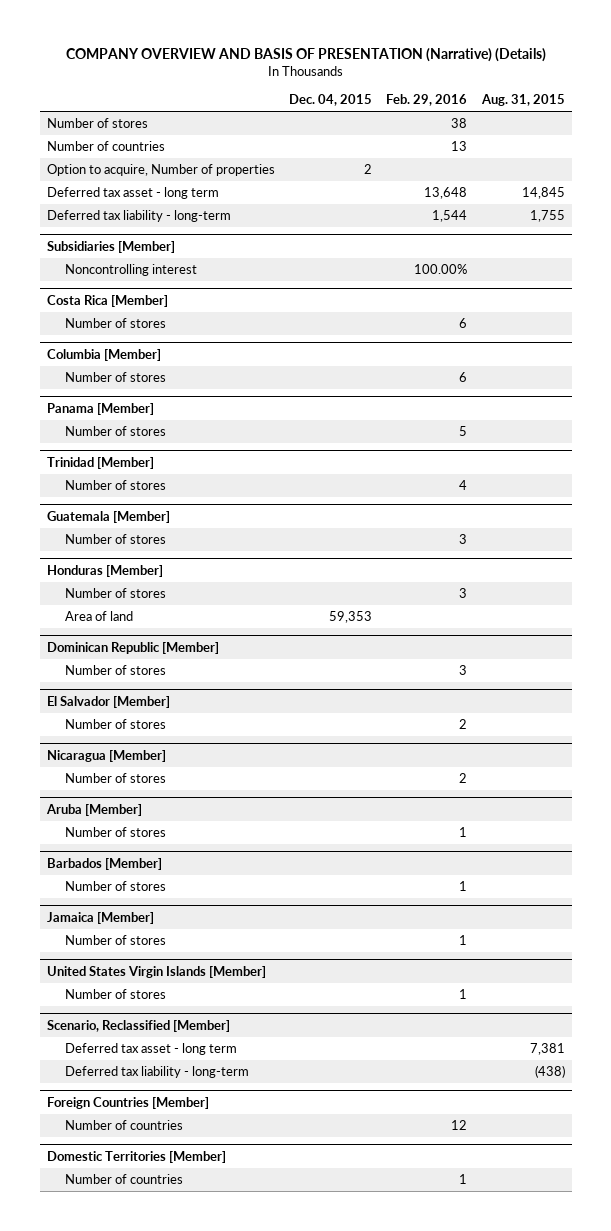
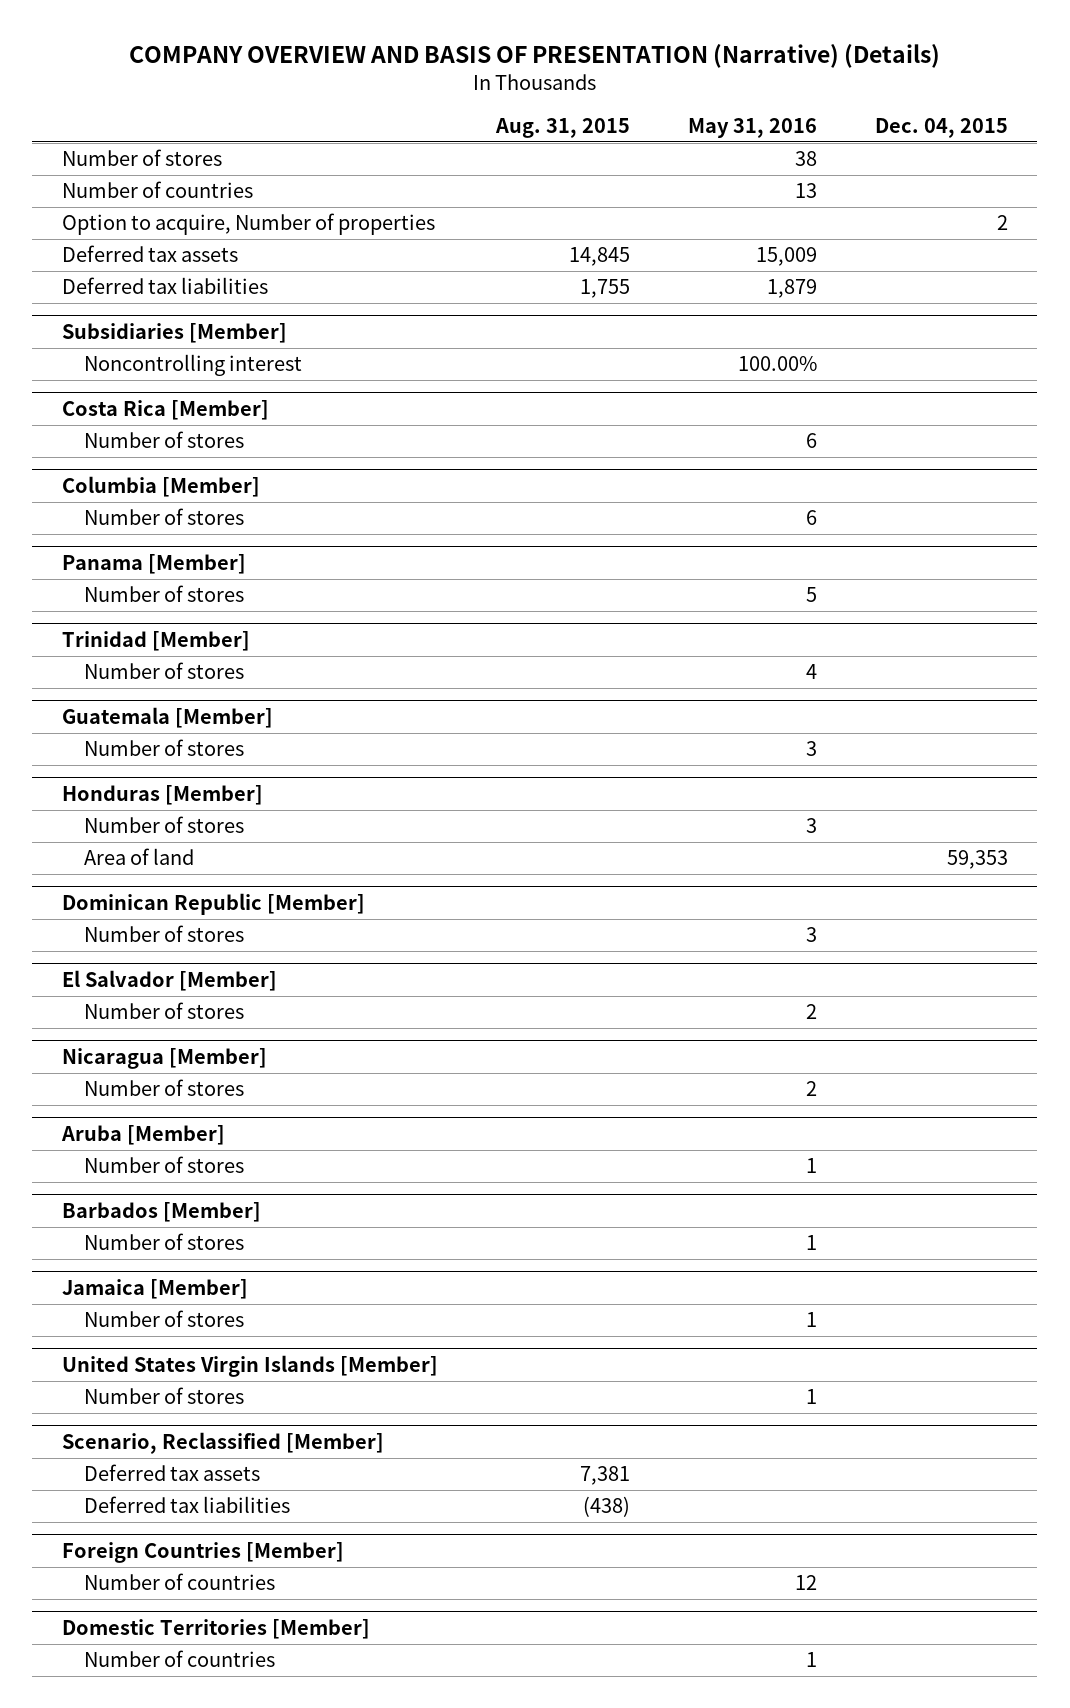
[386,94,468,107] Feb. 29, 2016 -> none
none -> [687,117,817,138] May 31, 2016
[46,187,219,200] Deferred tax asset - long term -> [61,245,238,263] Deferred tax assets
[46,210,231,223] Deferred tax liability - long-term -> [61,277,268,295] Deferred tax liabilities
[65,1043,238,1056] Deferred tax asset - long term -> [84,1464,261,1482] Deferred tax assets
[65,1066,250,1079] Deferred tax liability - long-term -> [84,1496,291,1514] Deferred tax liabilities

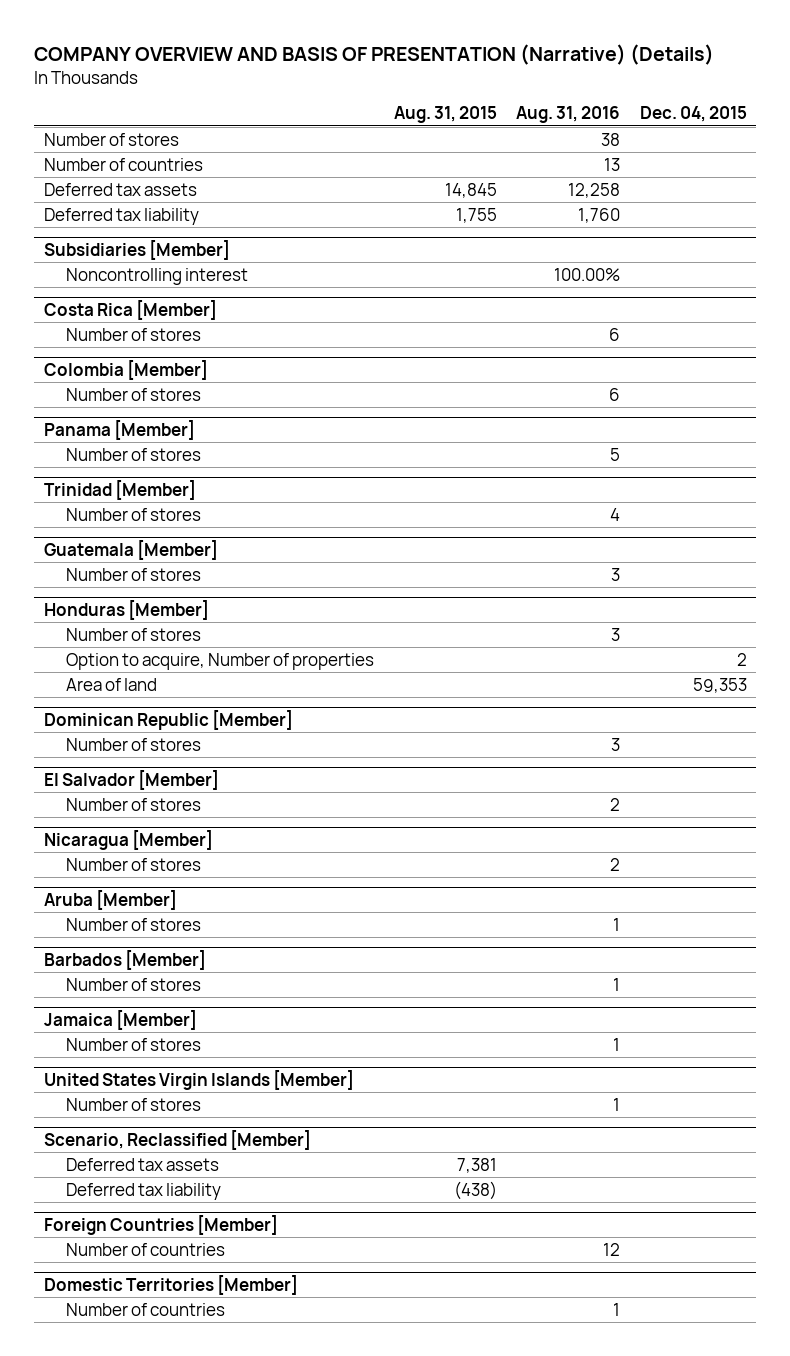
[687,117,817,138] May 31, 2016 -> none
none -> [516,106,621,124] Aug. 31, 2016
[61,213,435,236] Option to acquire, Number of properties -> none
[61,277,268,295] Deferred tax liabilities -> [43,207,199,225] Deferred tax liability
[61,475,260,497] Columbia [Member] -> [43,359,208,380] Colombia [Member]
none -> [66,652,375,670] Option to acquire, Number of properties
[84,1496,291,1514] Deferred tax liabilities -> [66,1182,222,1200] Deferred tax liability

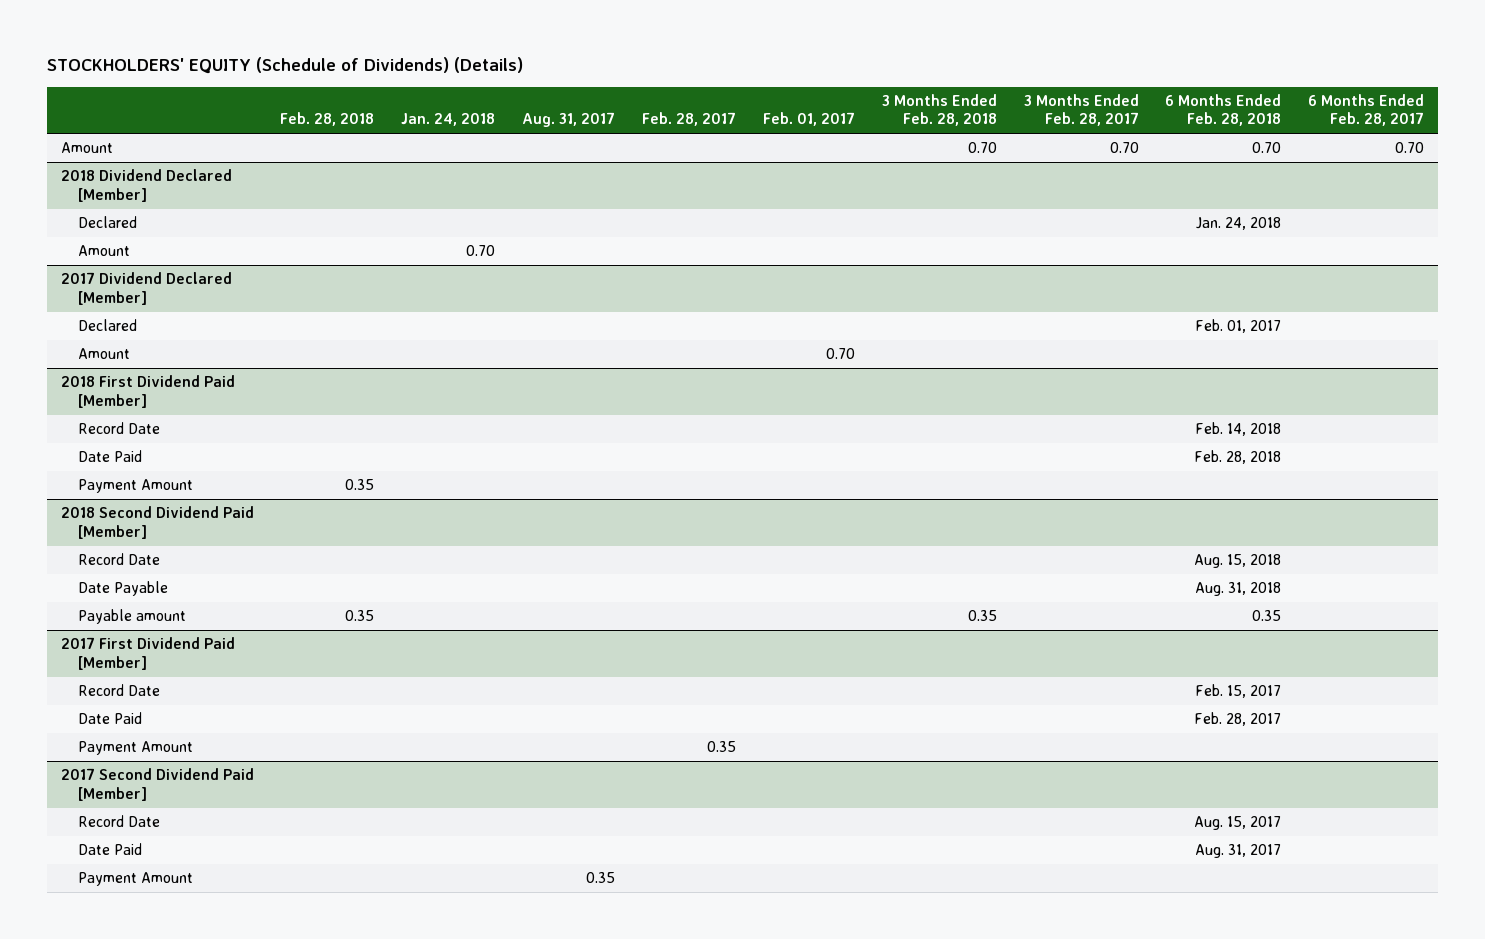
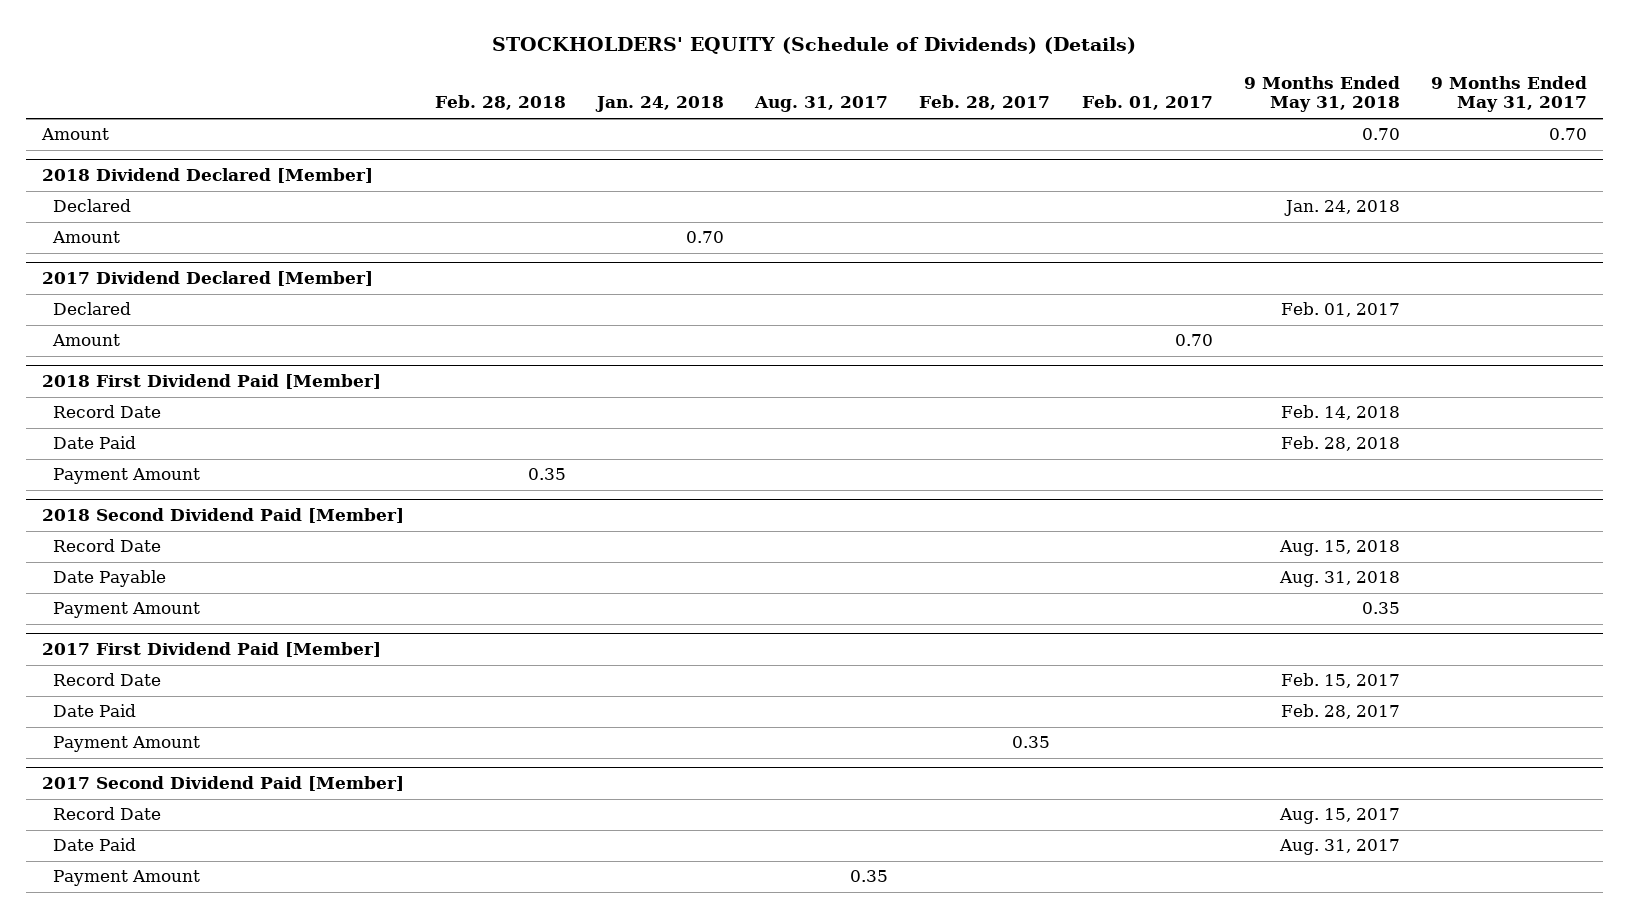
[881,94,997,127] 3 Months Ended Feb. 28, 2018 -> none
[1023,94,1139,127] 3 Months Ended Feb. 28, 2017 -> none
[1165,94,1282,127] 6 Months Ended Feb. 28, 2018 -> none
[1308,94,1425,127] 6 Months Ended Feb. 28, 2017 -> none
none -> [1243,75,1400,113] 9 Months Ended May 31, 2018
none -> [1430,75,1587,113] 9 Months Ended May 31, 2017
[78,609,187,625] Payable amount -> none
none -> [53,602,201,619] Payment Amount

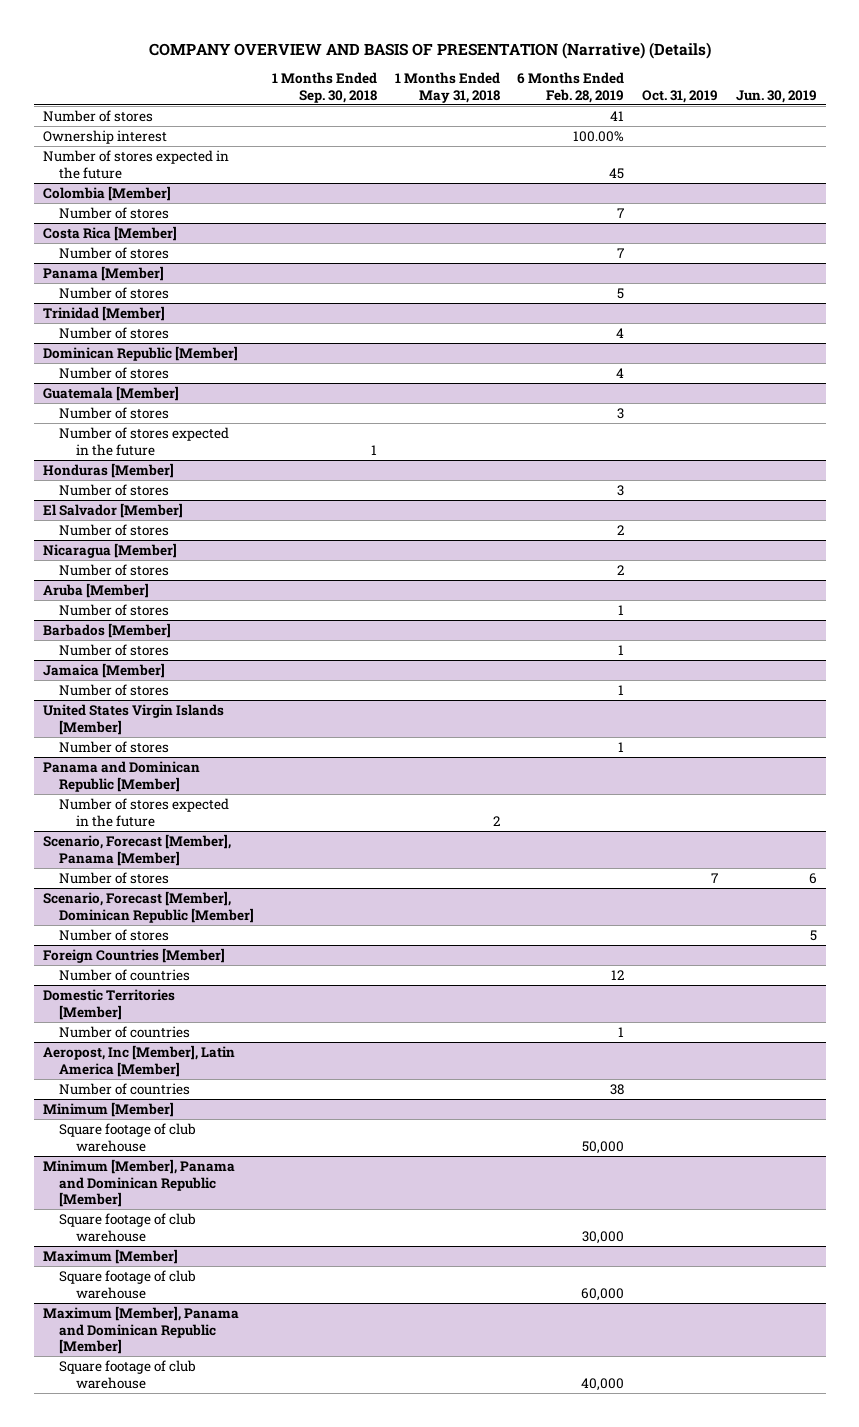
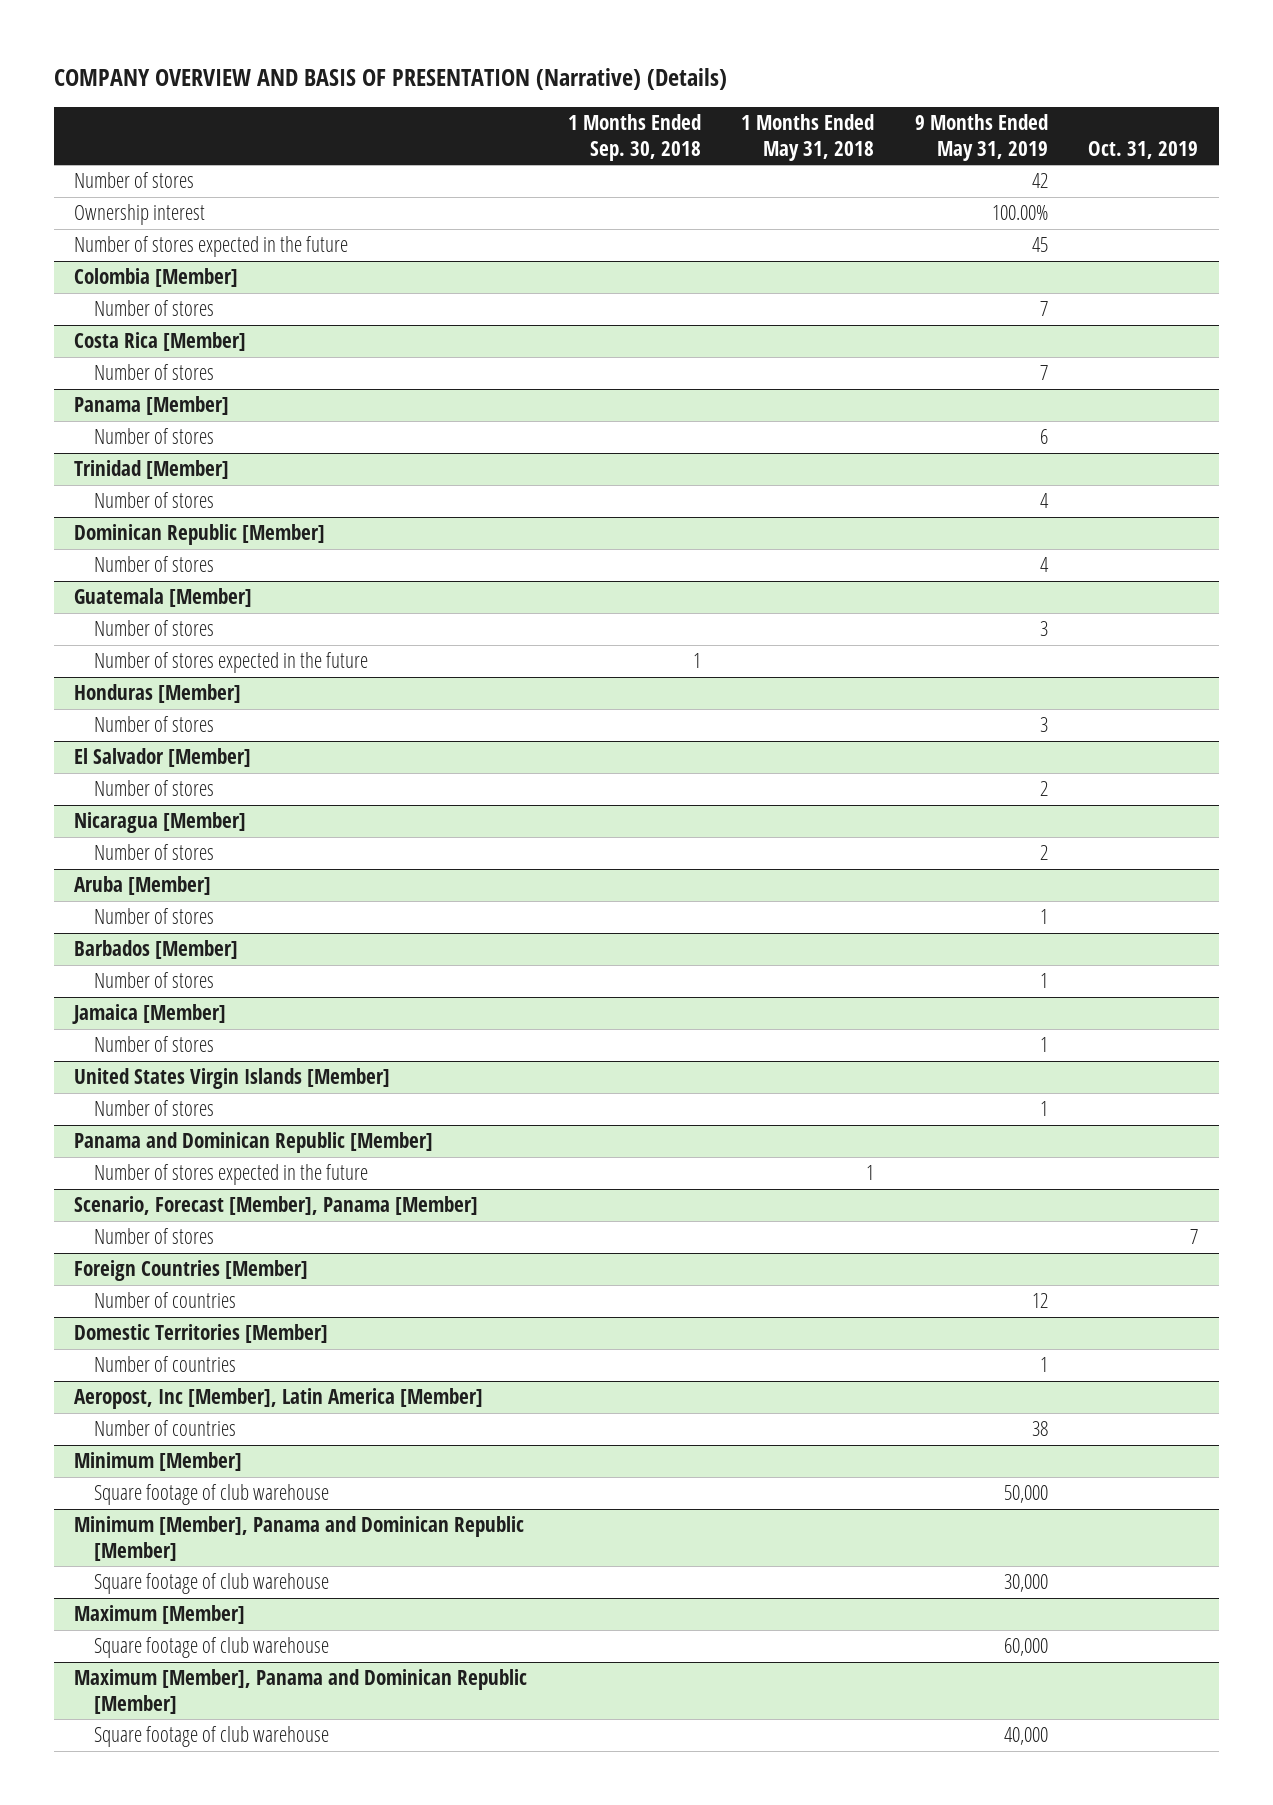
[517,71,625,103] 6 Months Ended Feb. 28, 2019 -> none
[735,89,817,103] Jun. 30, 2019 -> none
none -> [914,114,1048,161] 9 Months Ended May 31, 2019
[492,815,500,826] 2 -> [866,1165,875,1181] 1
[42,890,255,923] Scenario, Forecast [Member], Dominican Republic [Member] -> none
[59,928,170,941] Number of stores -> none

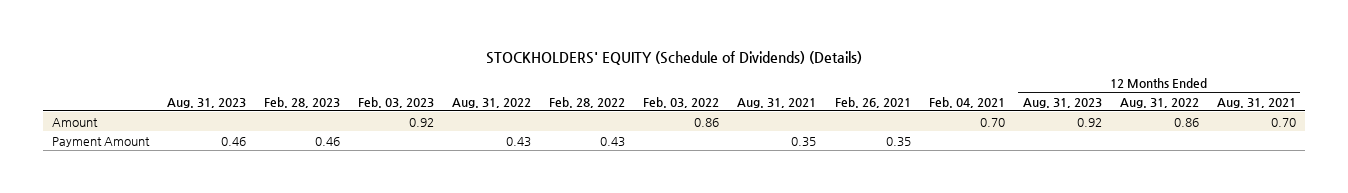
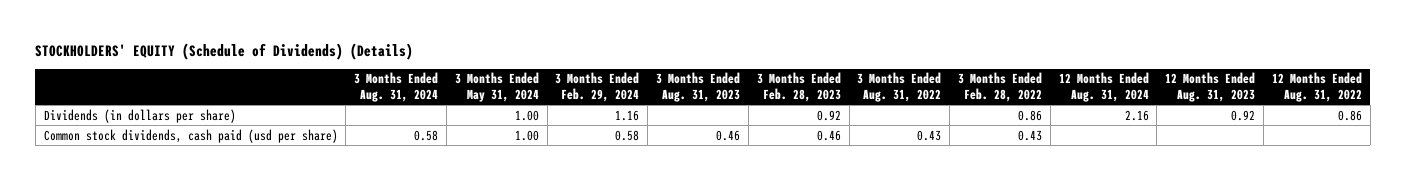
[166,97,246,108] Aug. 31, 2023 -> none
[263,96,340,108] Feb. 28, 2023 -> none
[358,96,435,108] Feb. 03, 2023 -> none
[452,97,532,108] Aug. 31, 2022 -> none
[549,96,626,108] Feb. 28, 2022 -> none
[643,96,720,108] Feb. 03, 2022 -> none
[737,97,817,108] Aug. 31, 2021 -> none
[834,96,911,108] Feb. 26, 2021 -> none
[928,96,1005,108] Feb. 04, 2021 -> none
[1216,97,1296,108] Aug. 31, 2021 -> none
none -> [354,72,439,102] 3 Months Ended Aug. 31, 2024
none -> [454,72,539,102] 3 Months Ended May 31, 2024
none -> [555,72,640,102] 3 Months Ended Feb. 29, 2024
none -> [656,72,741,102] 3 Months Ended Aug. 31, 2023
none -> [756,72,841,102] 3 Months Ended Feb. 28, 2023
none -> [857,72,942,102] 3 Months Ended Aug. 31, 2022
none -> [957,72,1042,102] 3 Months Ended Feb. 28, 2022
none -> [1058,72,1149,102] 12 Months Ended Aug. 31, 2024
[51,117,98,127] Amount -> [43,108,236,123] Dividends (in dollars per share)
[51,136,150,147] Payment Amount -> [43,128,338,143] Common stock dividends, cash paid (usd per share)

